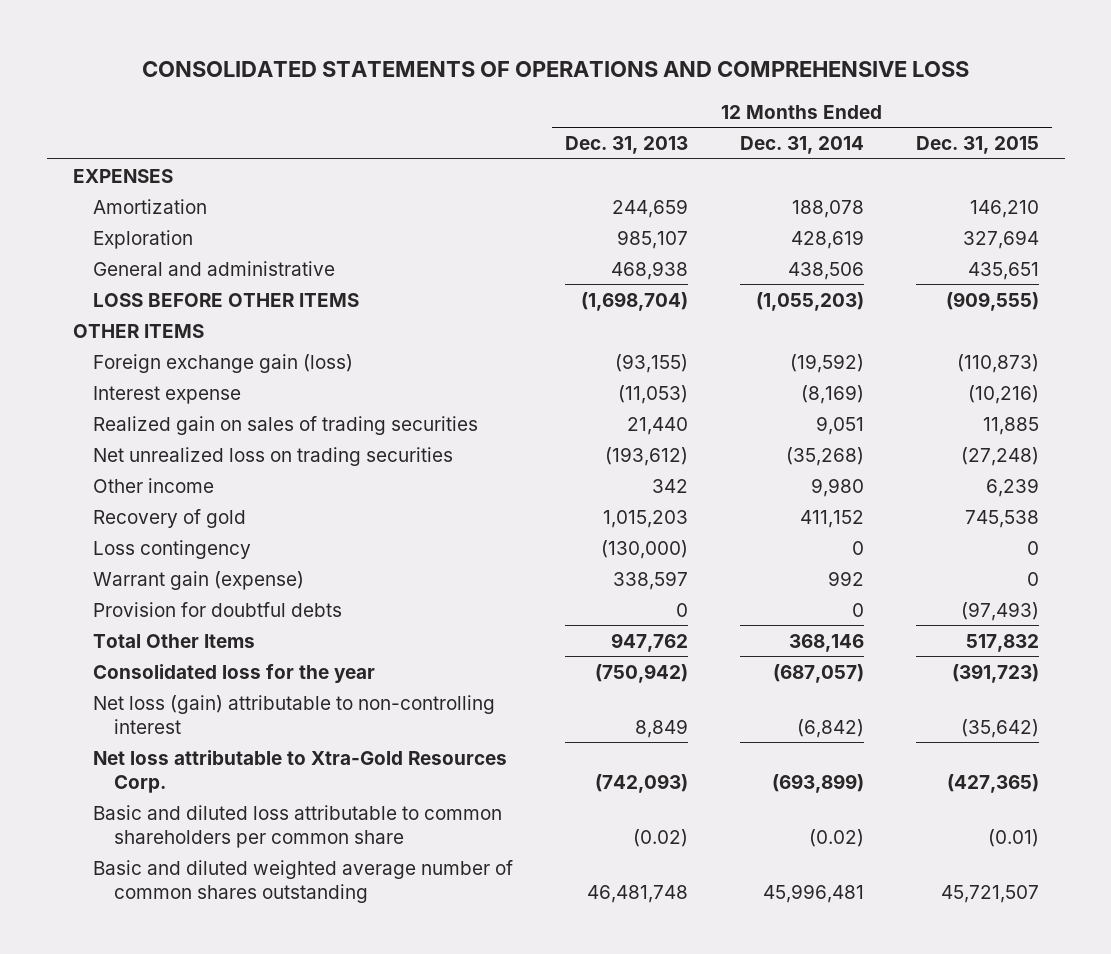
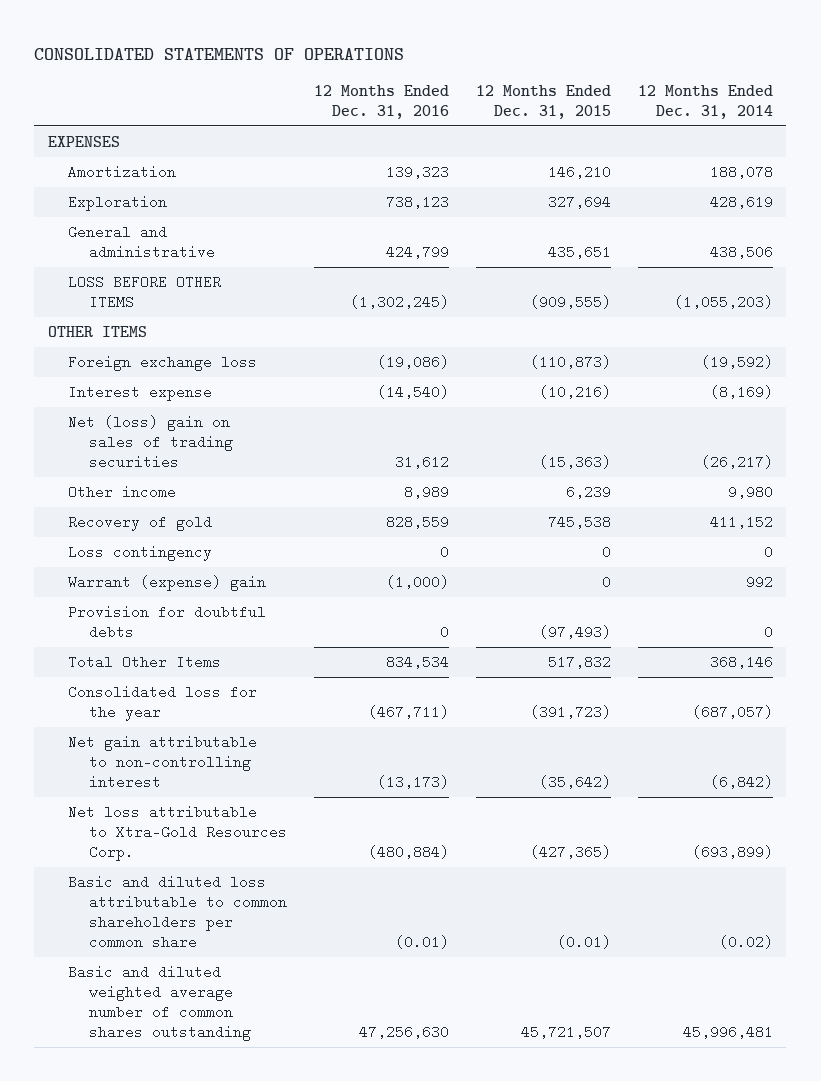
[141,60,969,77] CONSOLIDATED STATEMENTS OF OPERATIONS AND COMPREHENSIVE LOSS -> [34,47,405,60] CONSOLIDATED STATEMENTS OF OPERATIONS
[565,136,689,155] Dec. 31, 2013 -> none
none -> [313,84,449,119] 12 Months Ended Dec. 31, 2016
[93,353,354,373] Foreign exchange gain (loss) -> [68,354,258,371] Foreign exchange loss
[93,446,454,466] Net unrealized loss on trading securities -> none
[93,415,479,435] Realized gain on sales of trading securities -> [68,414,233,469] Net (loss) gain on sales of trading securities
[815,415,864,435] 9,051 -> [700,454,773,469] (26,217)
[982,416,1039,435] 11,885 -> [538,454,611,469] (15,363)
[93,570,305,590] Warrant gain (expense) -> [68,574,267,591] Warrant (expense) gain
[93,694,496,734] Net loss (gain) attributable to non-controlling interest -> [68,734,258,789] Net gain attributable to non-controlling interest

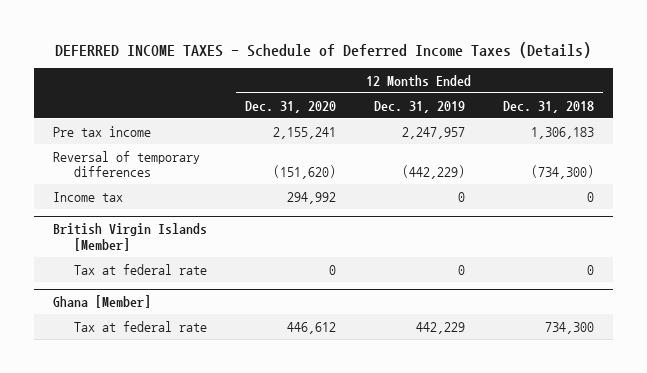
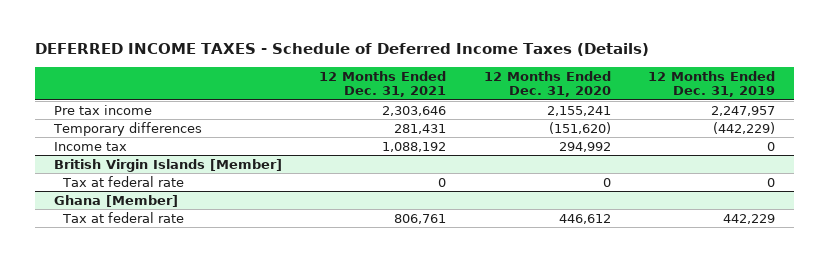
[502,100,594,113] Dec. 31, 2018 -> none
none -> [319,70,447,97] 12 Months Ended Dec. 31, 2021
[53,150,201,178] Reversal of temporary differences -> [52,121,202,136] Temporary differences

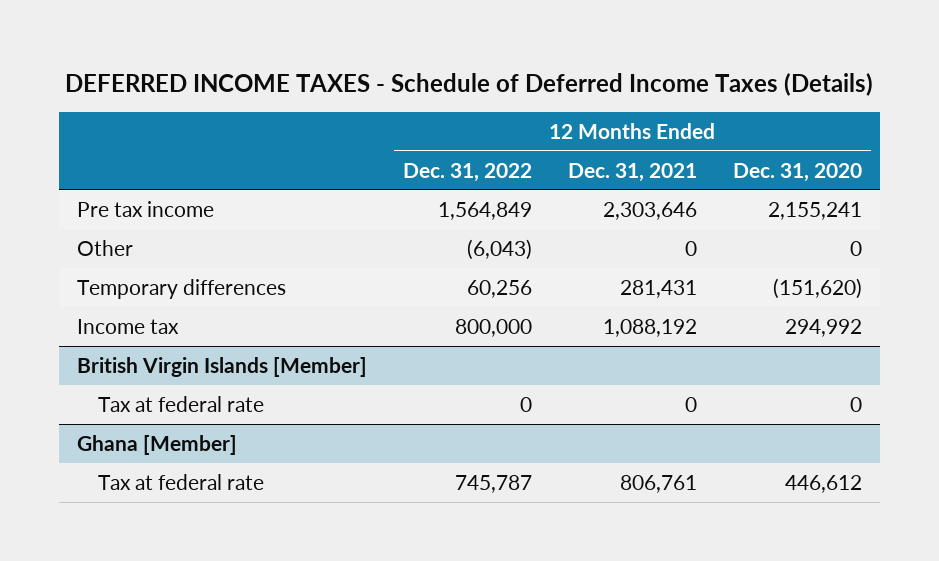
[648,70,776,97] 12 Months Ended Dec. 31, 2019 -> none
none -> [403,162,533,182] Dec. 31, 2022
none -> [77,239,134,256] Other

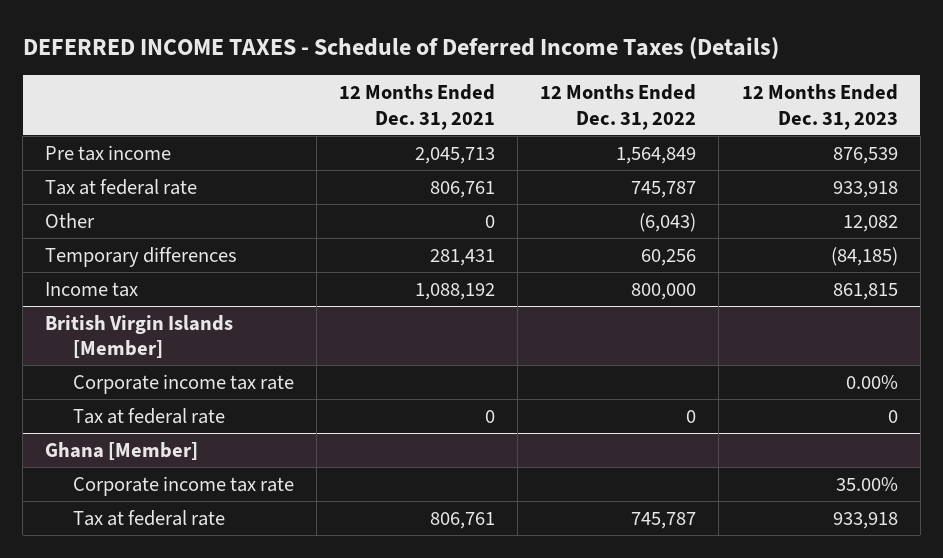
[732,162,862,182] Dec. 31, 2020 -> none
none -> [741,84,898,130] 12 Months Ended Dec. 31, 2023
[602,201,697,220] 2,303,646 -> [415,146,496,164] 2,045,713
none -> [45,178,198,195] Tax at federal rate
none -> [73,373,295,394] Corporate income tax rate
none -> [73,475,295,496] Corporate income tax rate

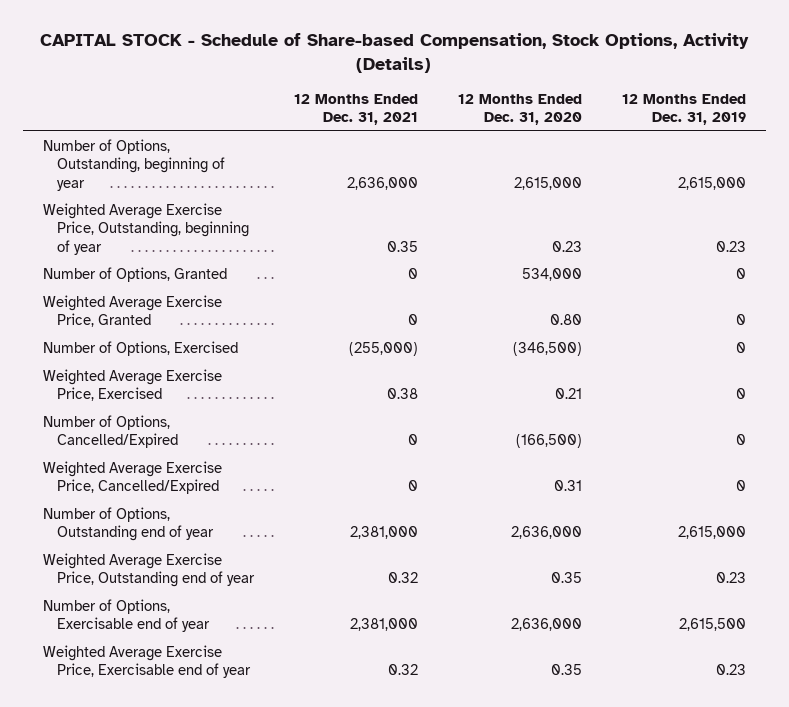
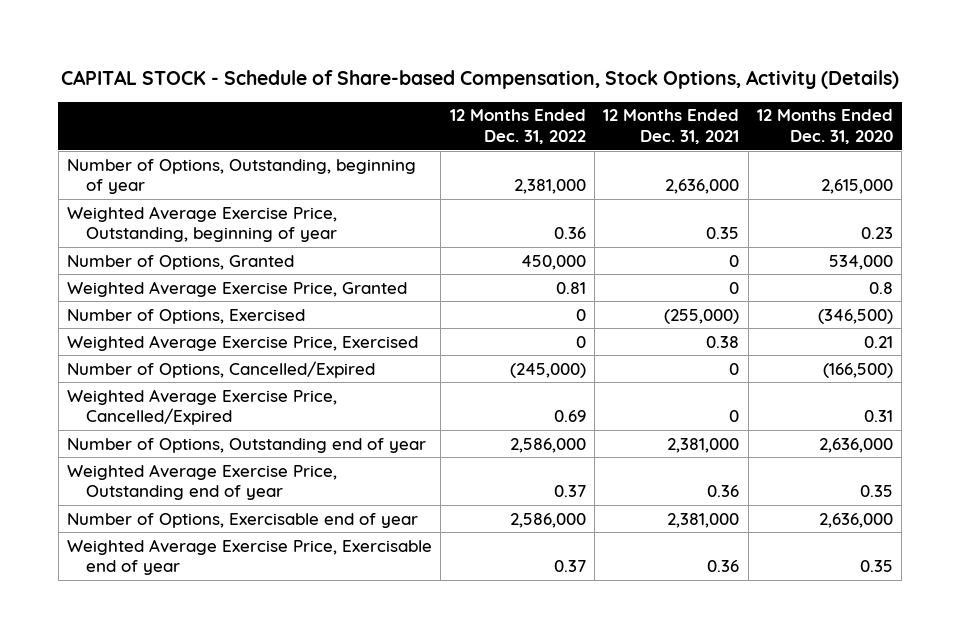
[621,93,746,125] 12 Months Ended Dec. 31, 2019 -> none
none -> [449,109,586,144] 12 Months Ended Dec. 31, 2022
[549,314,582,326] 0.80 -> [868,281,893,294] 0.8
[387,572,418,584] 0.32 -> [707,485,740,498] 0.36
[387,664,418,676] 0.32 -> [707,560,740,573] 0.36

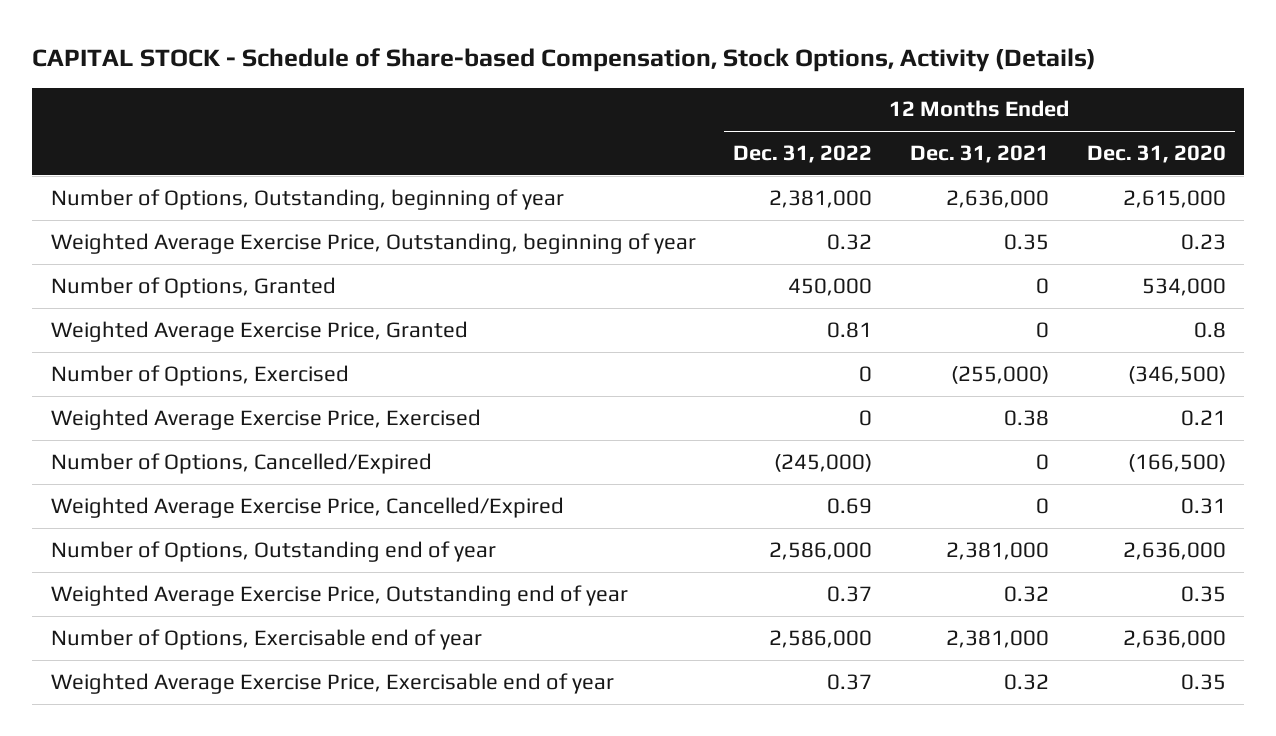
[553,227,586,240] 0.36 -> [827,233,873,250] 0.32
[707,485,740,498] 0.36 -> [1003,585,1049,602] 0.32
[707,560,740,573] 0.36 -> [1003,673,1049,690] 0.32

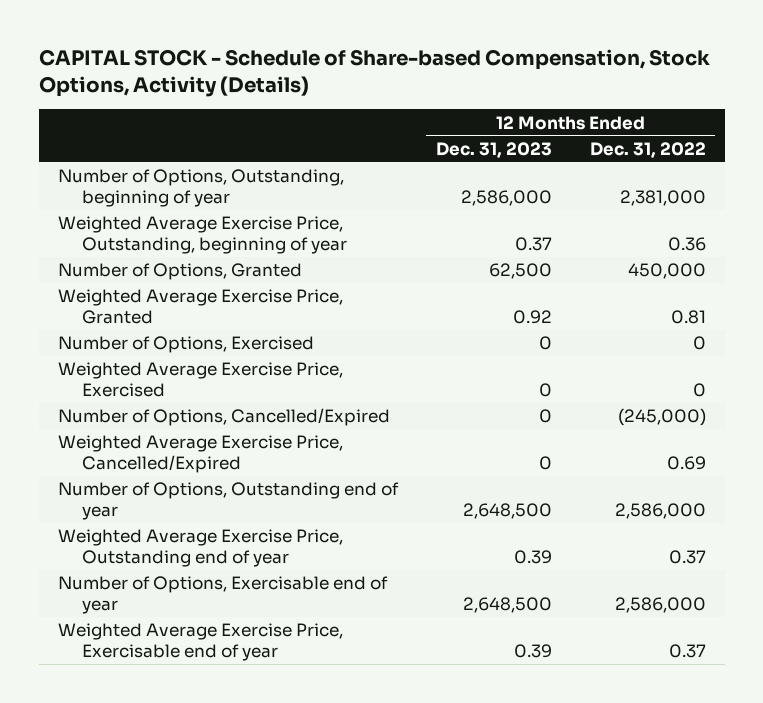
[909,144,1049,163] Dec. 31, 2021 -> none
[1086,144,1226,163] Dec. 31, 2020 -> none
none -> [435,141,552,158] Dec. 31, 2023
[827,233,873,250] 0.32 -> [667,237,706,252] 0.36

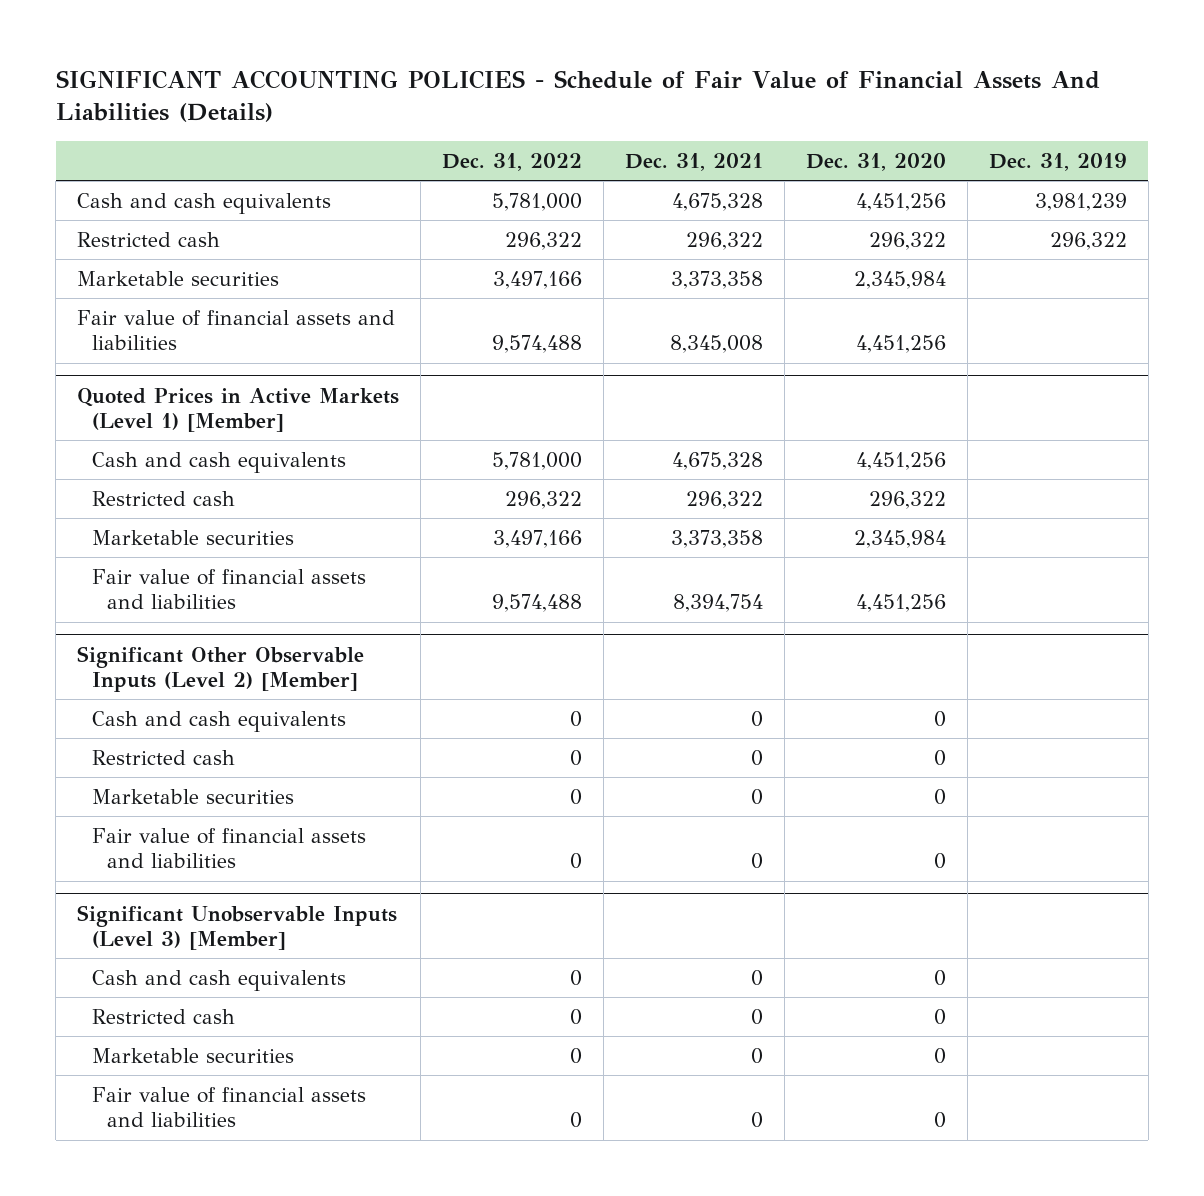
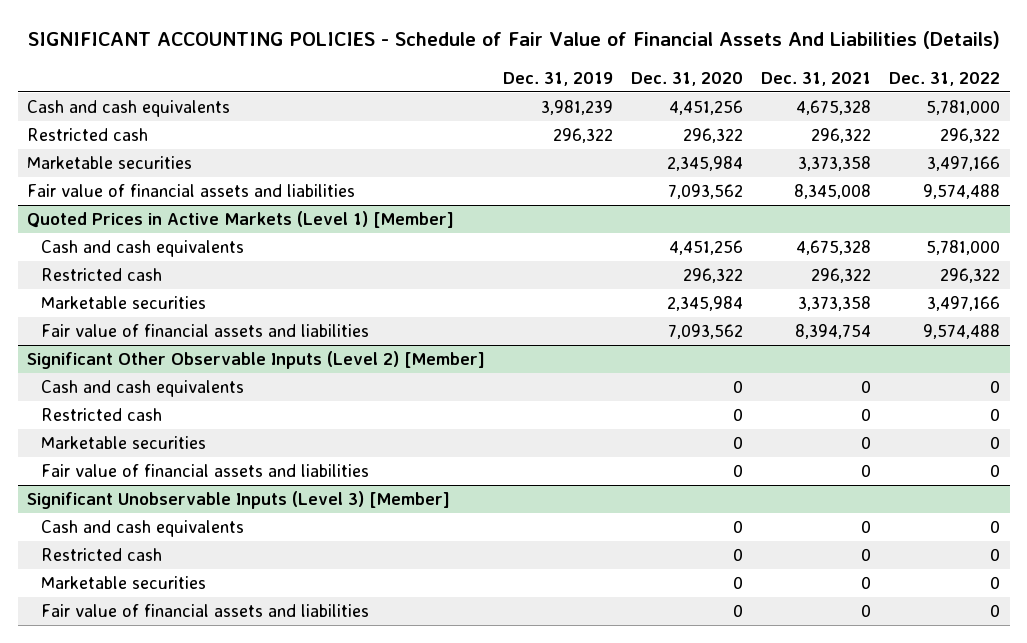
[855,335,946,354] 4,451,256 -> [668,184,744,200] 7,093,562
[855,594,946,613] 4,451,256 -> [668,324,744,340] 7,093,562

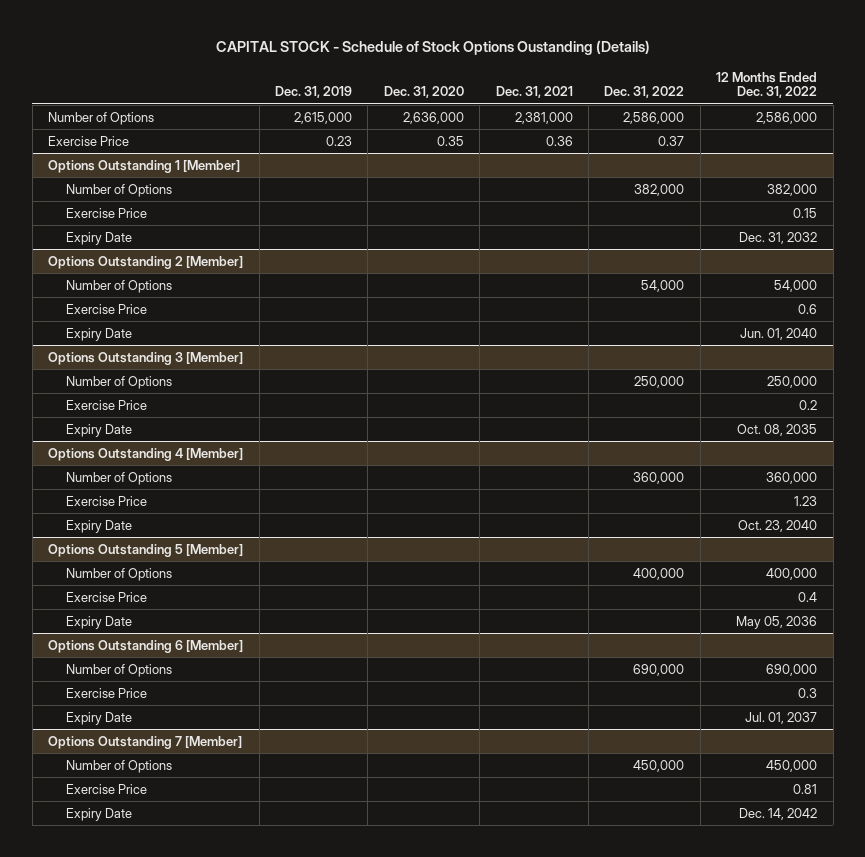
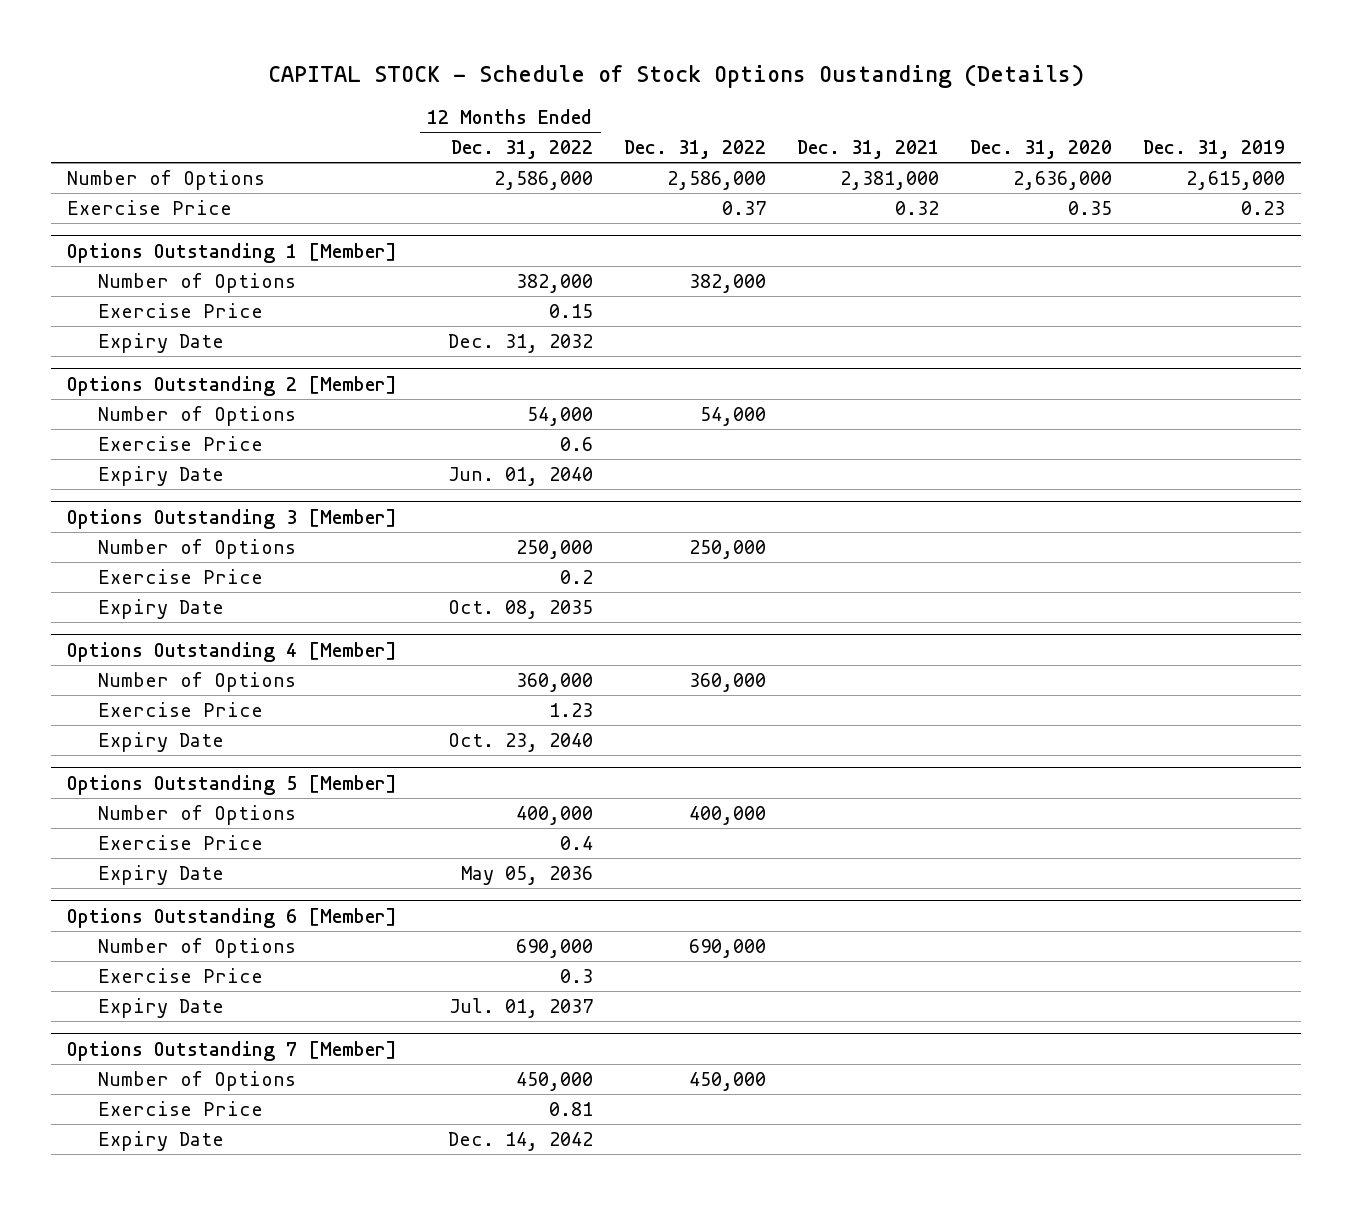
[545,135,573,146] 0.36 -> [895,200,940,215] 0.32

